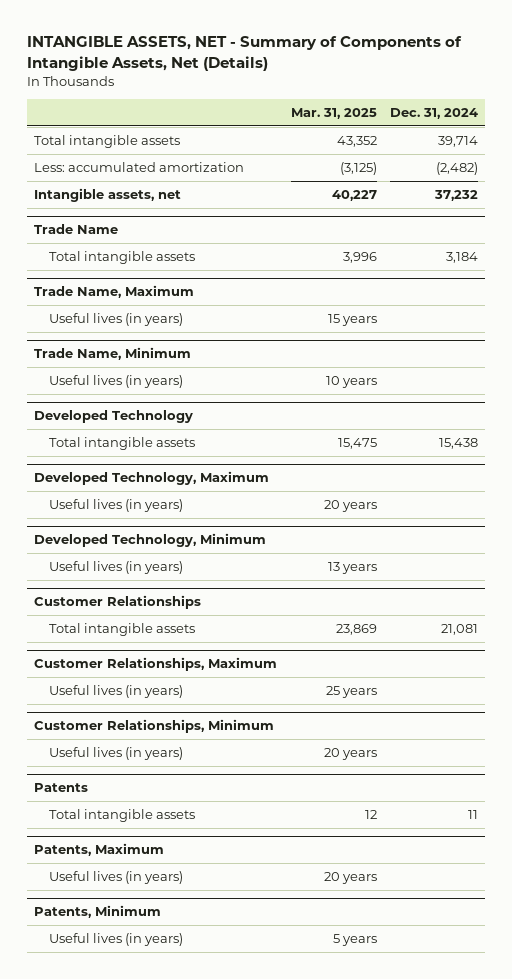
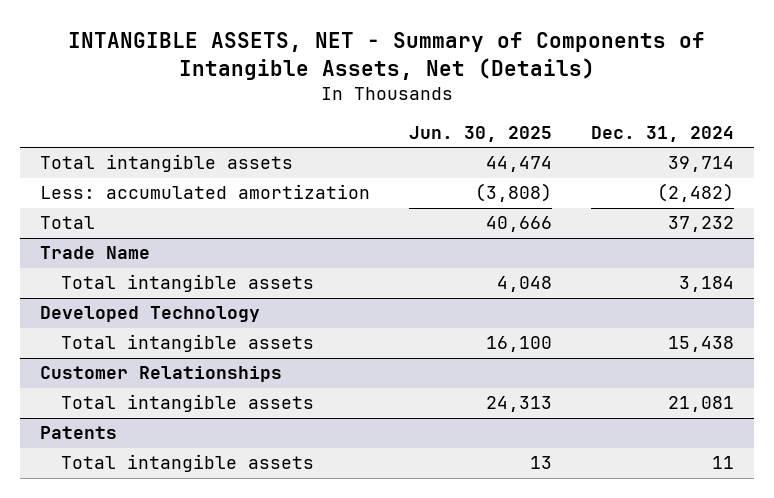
[290,107,377,119] Mar. 31, 2025 -> none
none -> [408,126,552,143] Jun. 30, 2025
[33,188,181,203] Intangible assets, net -> [39,216,95,230] Total
[33,285,194,299] Trade Name, Maximum -> none
[48,313,183,327] Useful lives (in years) -> none
[33,347,191,361] Trade Name, Minimum -> none
[48,375,183,389] Useful lives (in years) -> none
[33,471,269,486] Developed Technology, Maximum -> none
[48,499,183,513] Useful lives (in years) -> none
[33,533,266,548] Developed Technology, Minimum -> none
[48,561,183,575] Useful lives (in years) -> none
[33,657,277,672] Customer Relationships, Maximum -> none
[48,685,183,699] Useful lives (in years) -> none
[33,719,274,734] Customer Relationships, Minimum -> none
[48,747,183,761] Useful lives (in years) -> none
[33,843,164,857] Patents, Maximum -> none
[48,871,183,885] Useful lives (in years) -> none
[33,905,161,919] Patents, Minimum -> none
[48,933,183,947] Useful lives (in years) -> none

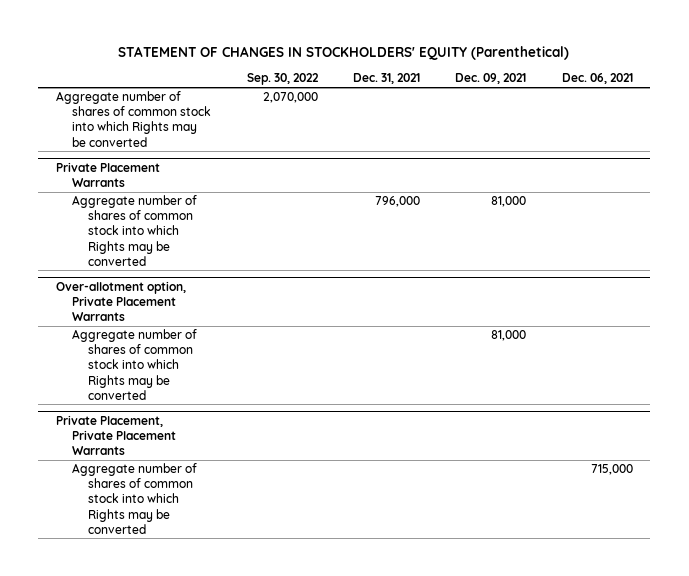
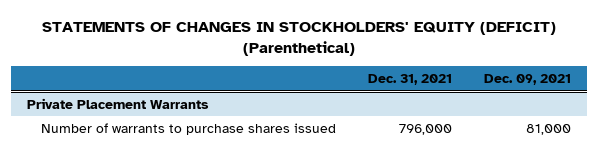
[118,45,570,60] STATEMENT OF CHANGES IN STOCKHOLDERS' EQUITY (Parenthetical) -> [42,22,557,56] STATEMENTS OF CHANGES IN STOCKHOLDERS' EQUITY (DEFICIT) (Parenthetical)
[246,73,319,86] Sep. 30, 2022 -> none
[561,73,633,85] Dec. 06, 2021 -> none
[55,91,212,147] Aggregate number of shares of common stock into which Rights may be converted -> none
[55,280,186,321] Over-allotment option, Private Placement Warrants -> none
[72,329,198,400] Aggregate number of shares of common stock into which Rights may be converted -> none
[55,414,177,455] Private Placement, Private Placement Warrants -> none
[72,463,198,534] Aggregate number of shares of common stock into which Rights may be converted -> none
[72,195,198,266] Aggregate number of shares of common stock into which Rights may be converted -> [41,122,337,135] Number of warrants to purchase shares issued

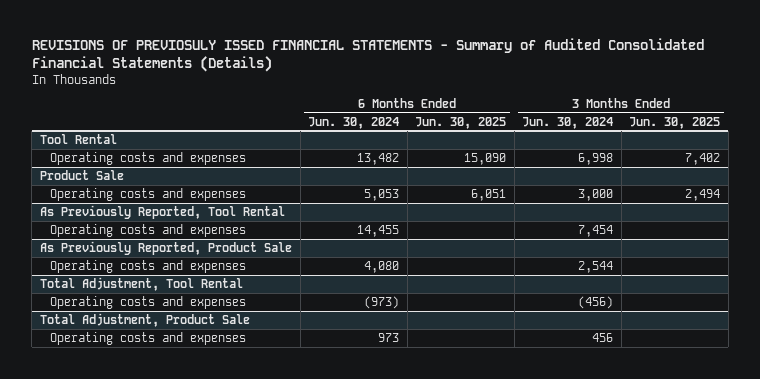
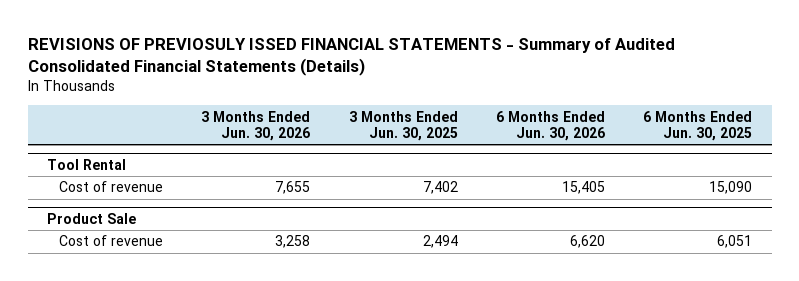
[308,116,400,129] Jun. 30, 2024 -> none
[522,116,614,129] Jun. 30, 2024 -> none
none -> [201,110,311,142] 3 Months Ended Jun. 30, 2026
none -> [496,110,606,142] 6 Months Ended Jun. 30, 2026
[49,151,246,165] Operating costs and expenses -> [59,181,164,193] Cost of revenue
[39,204,285,219] As Previously Reported, Tool Rental -> none
[49,223,246,237] Operating costs and expenses -> none
[39,240,292,255] As Previously Reported, Product Sale -> none
[49,259,246,273] Operating costs and expenses -> none
[39,276,243,291] Total Adjustment, Tool Rental -> none
[49,295,246,309] Operating costs and expenses -> none
[39,312,250,327] Total Adjustment, Product Sale -> none
[49,331,246,345] Operating costs and expenses -> none
[49,187,246,201] Operating costs and expenses -> [59,235,164,247] Cost of revenue

